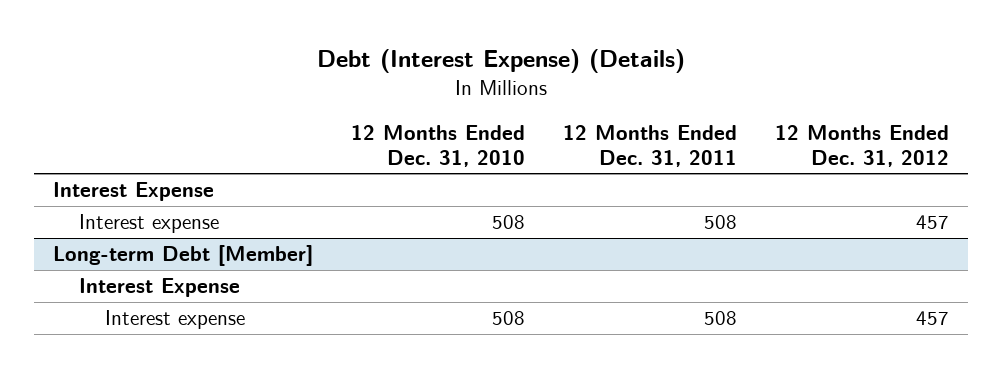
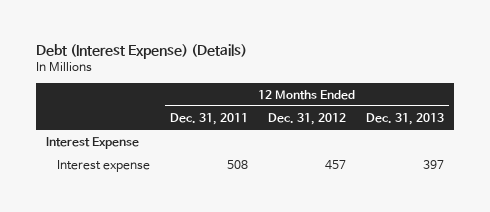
[351,124,526,167] 12 Months Ended Dec. 31, 2010 -> none
none -> [365,112,444,125] Dec. 31, 2013
[53,245,314,267] Long-term Debt [Member] -> none
[78,278,240,298] Interest Expense -> none
[104,310,245,330] Interest expense -> none

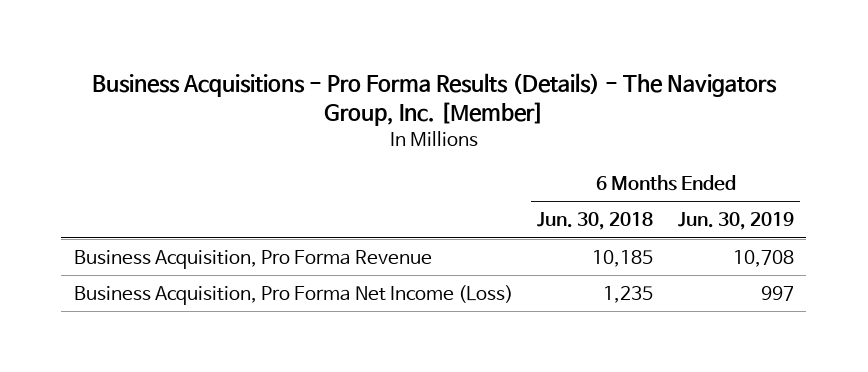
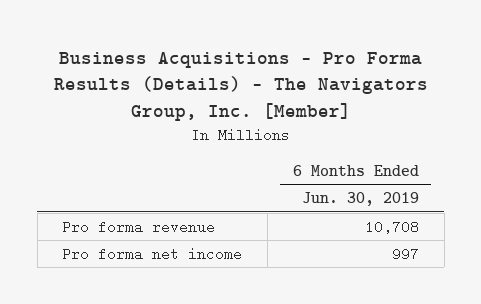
[537,212,654,231] Jun. 30, 2018 -> none
[73,250,432,270] Business Acquisition, Pro Forma Revenue -> [62,219,216,234] Pro forma revenue
[73,285,513,306] Business Acquisition, Pro Forma Net Income (Loss) -> [62,246,243,261] Pro forma net income

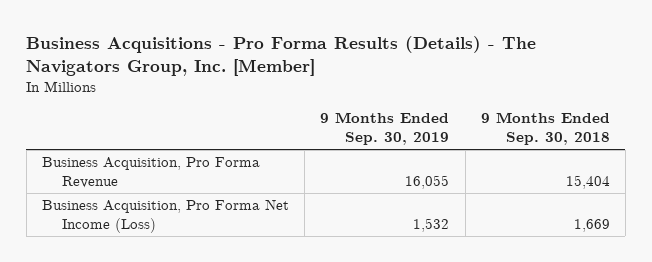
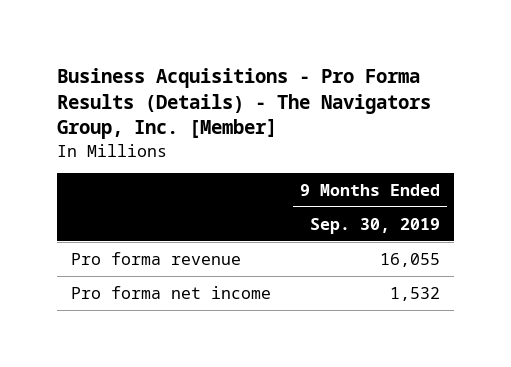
[480,112,610,146] 9 Months Ended Sep. 30, 2018 -> none
[42,156,261,188] Business Acquisition, Pro Forma Revenue -> [71,251,242,265] Pro forma revenue
[42,198,290,233] Business Acquisition, Pro Forma Net Income (Loss) -> [71,285,272,299] Pro forma net income

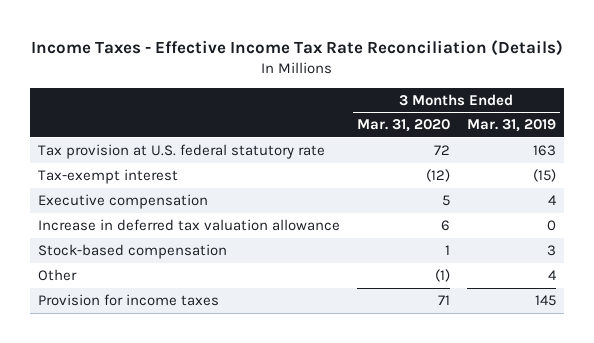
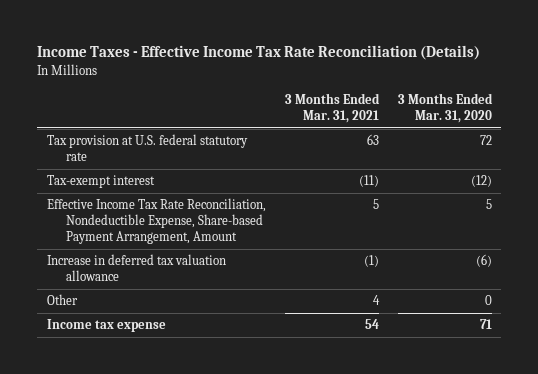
[466,119,556,133] Mar. 31, 2019 -> none
none -> [284,93,380,123] 3 Months Ended Mar. 31, 2021
[38,193,209,209] Executive compensation -> none
[38,243,228,259] Stock-based compensation -> none
none -> [46,198,266,245] Effective Income Tax Rate Reconciliation, Nondeductible Expense, Share-based Payment Arrangement, Amount
[440,219,450,231] 6 -> [475,254,492,268] (6)
[434,268,450,282] (1) -> [484,295,492,306] 0
[38,293,220,306] Provision for income taxes -> [46,319,166,333] Income tax expense

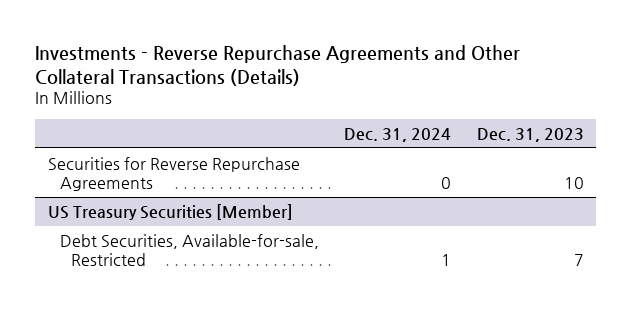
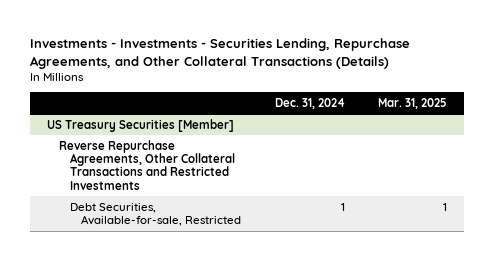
[35,45,521,86] Investments - Reverse Repurchase Agreements and Other Collateral Transactions (Details) -> [30,37,411,69] Investments - Investments - Securities Lending, Repurchase Agreements, and Other Collateral Transactions (Details)
[476,127,584,142] Dec. 31, 2023 -> none
none -> [378,97,448,109] Mar. 31, 2025
[48,156,301,192] Securities for Reverse Repurchase Agreements -> none
none -> [58,139,235,190] Reverse Repurchase Agreements, Other Collateral Transactions and Restricted Investments

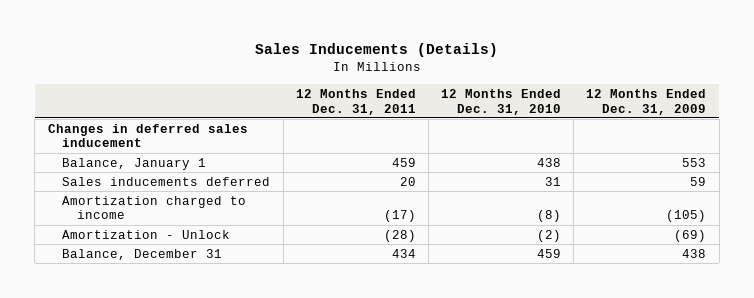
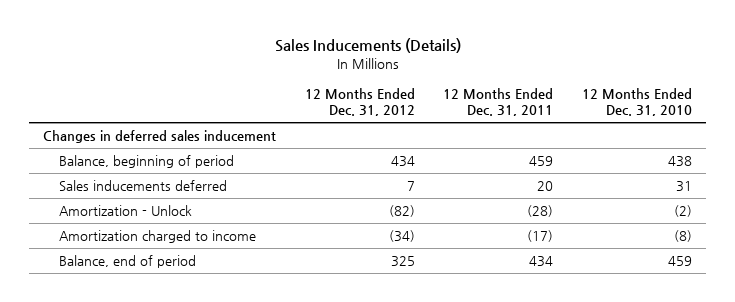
[586,88,707,115] 12 Months Ended Dec. 31, 2009 -> none
none -> [304,87,415,117] 12 Months Ended Dec. 31, 2012
[62,157,207,170] Balance, January 1 -> [59,154,235,168] Balance, beginning of period
[62,195,247,220] Amortization charged to income -> [59,229,257,243] Amortization charged to income
[62,248,223,260] Balance, December 31 -> [59,254,197,268] Balance, end of period

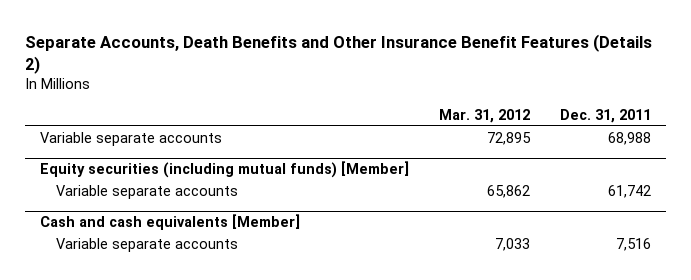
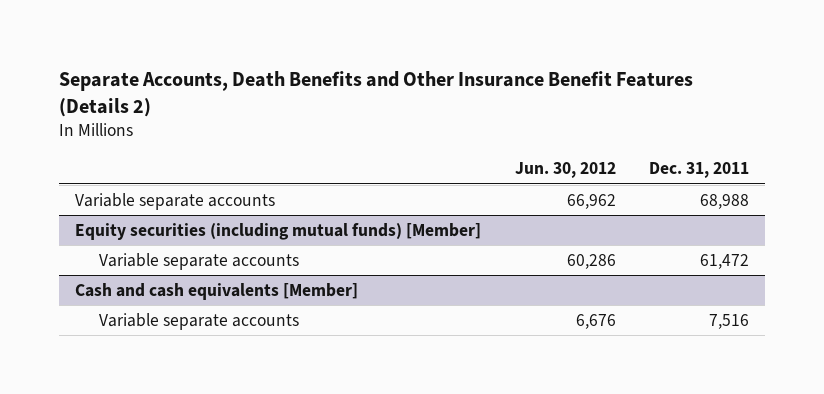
[439,108,531,123] Mar. 31, 2012 -> none
none -> [514,162,616,179] Jun. 30, 2012
[607,185,651,199] 61,742 -> [699,253,749,269] 61,472

